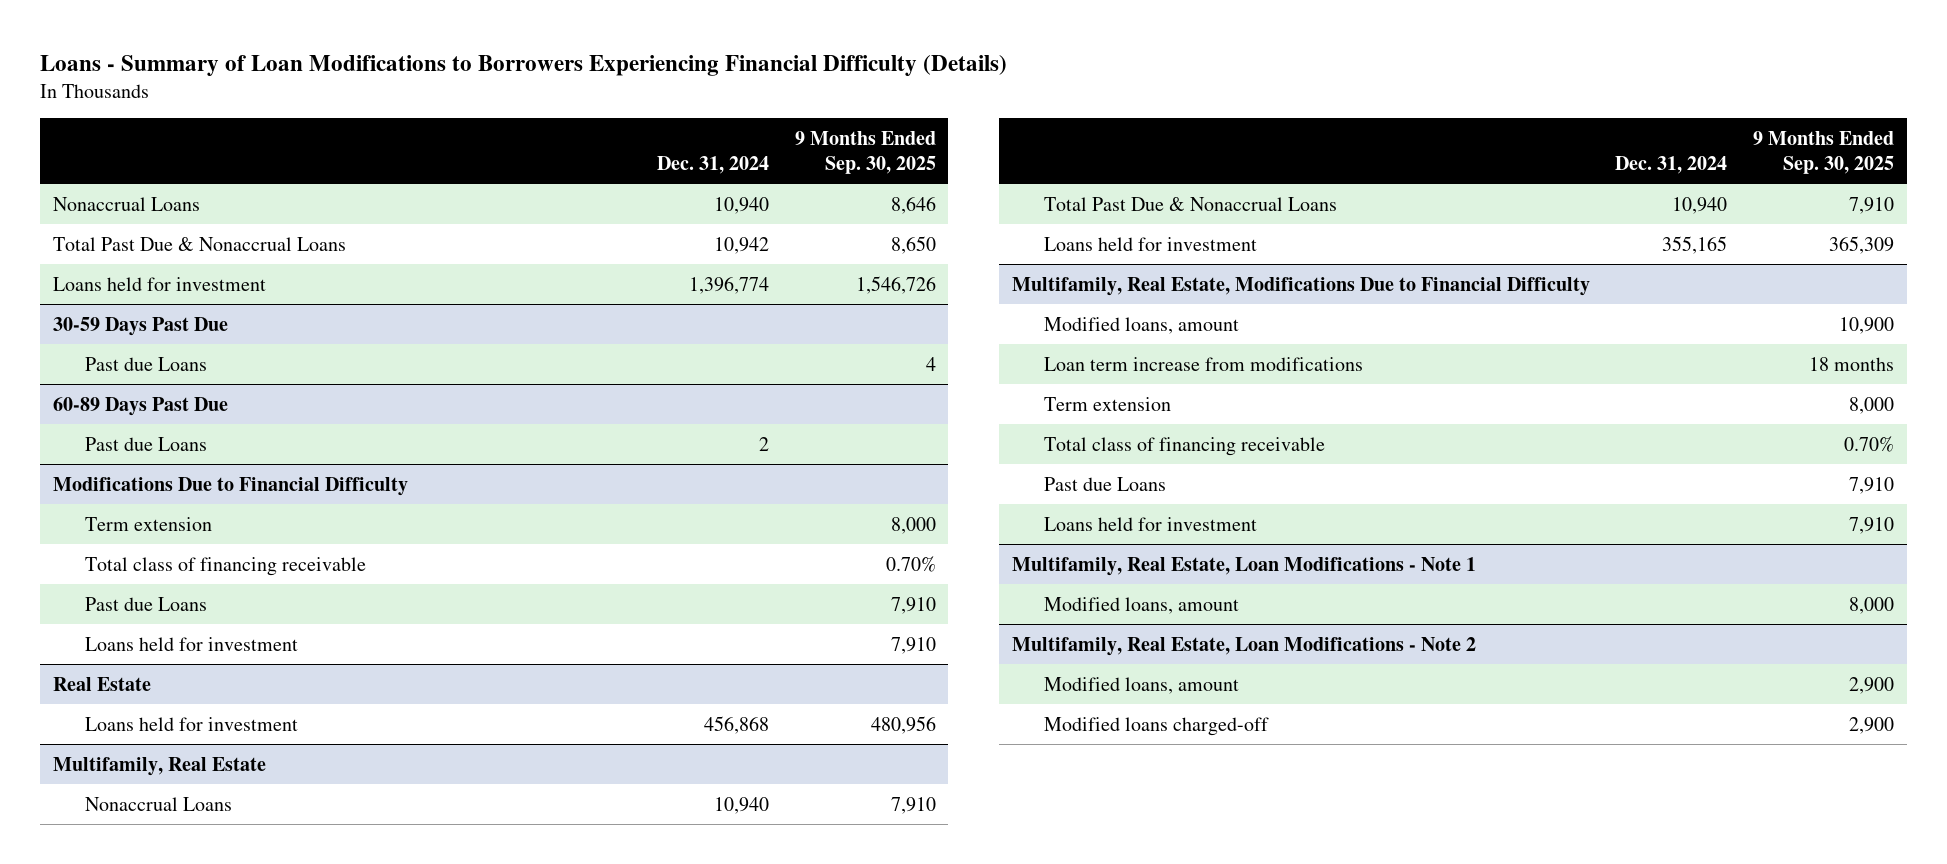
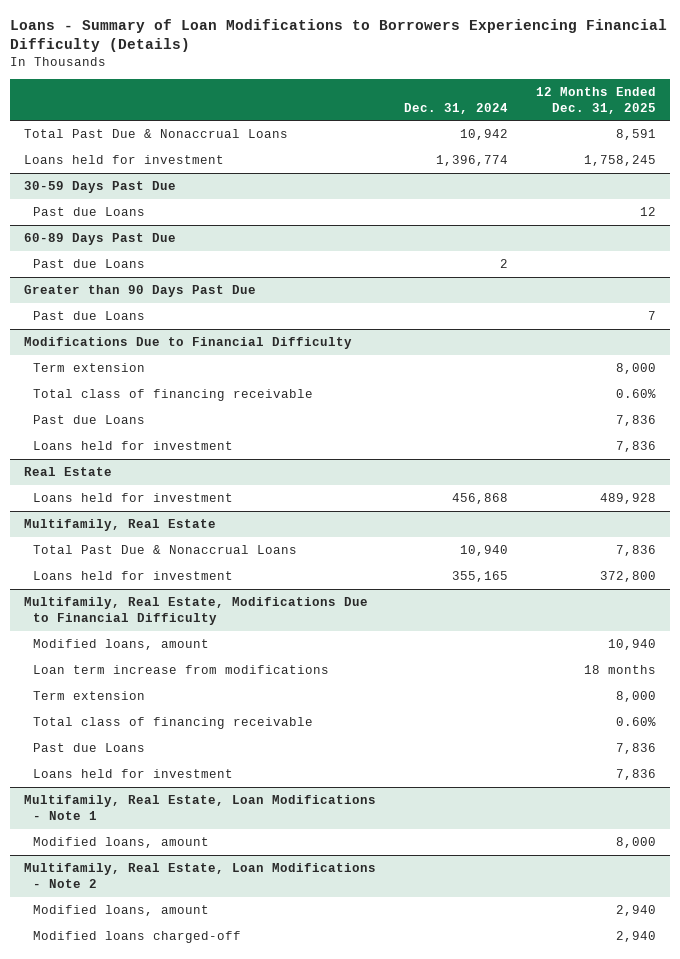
[794,130,936,174] 9 Months Ended Sep. 30, 2025 -> none
none -> [535,86,656,114] 12 Months Ended Dec. 31, 2025
[52,196,200,211] Nonaccrual Loans -> none
none -> [24,285,257,298] Greater than 90 Days Past Due
none -> [33,311,146,321] Past due Loans
[85,796,233,811] Nonaccrual Loans -> none

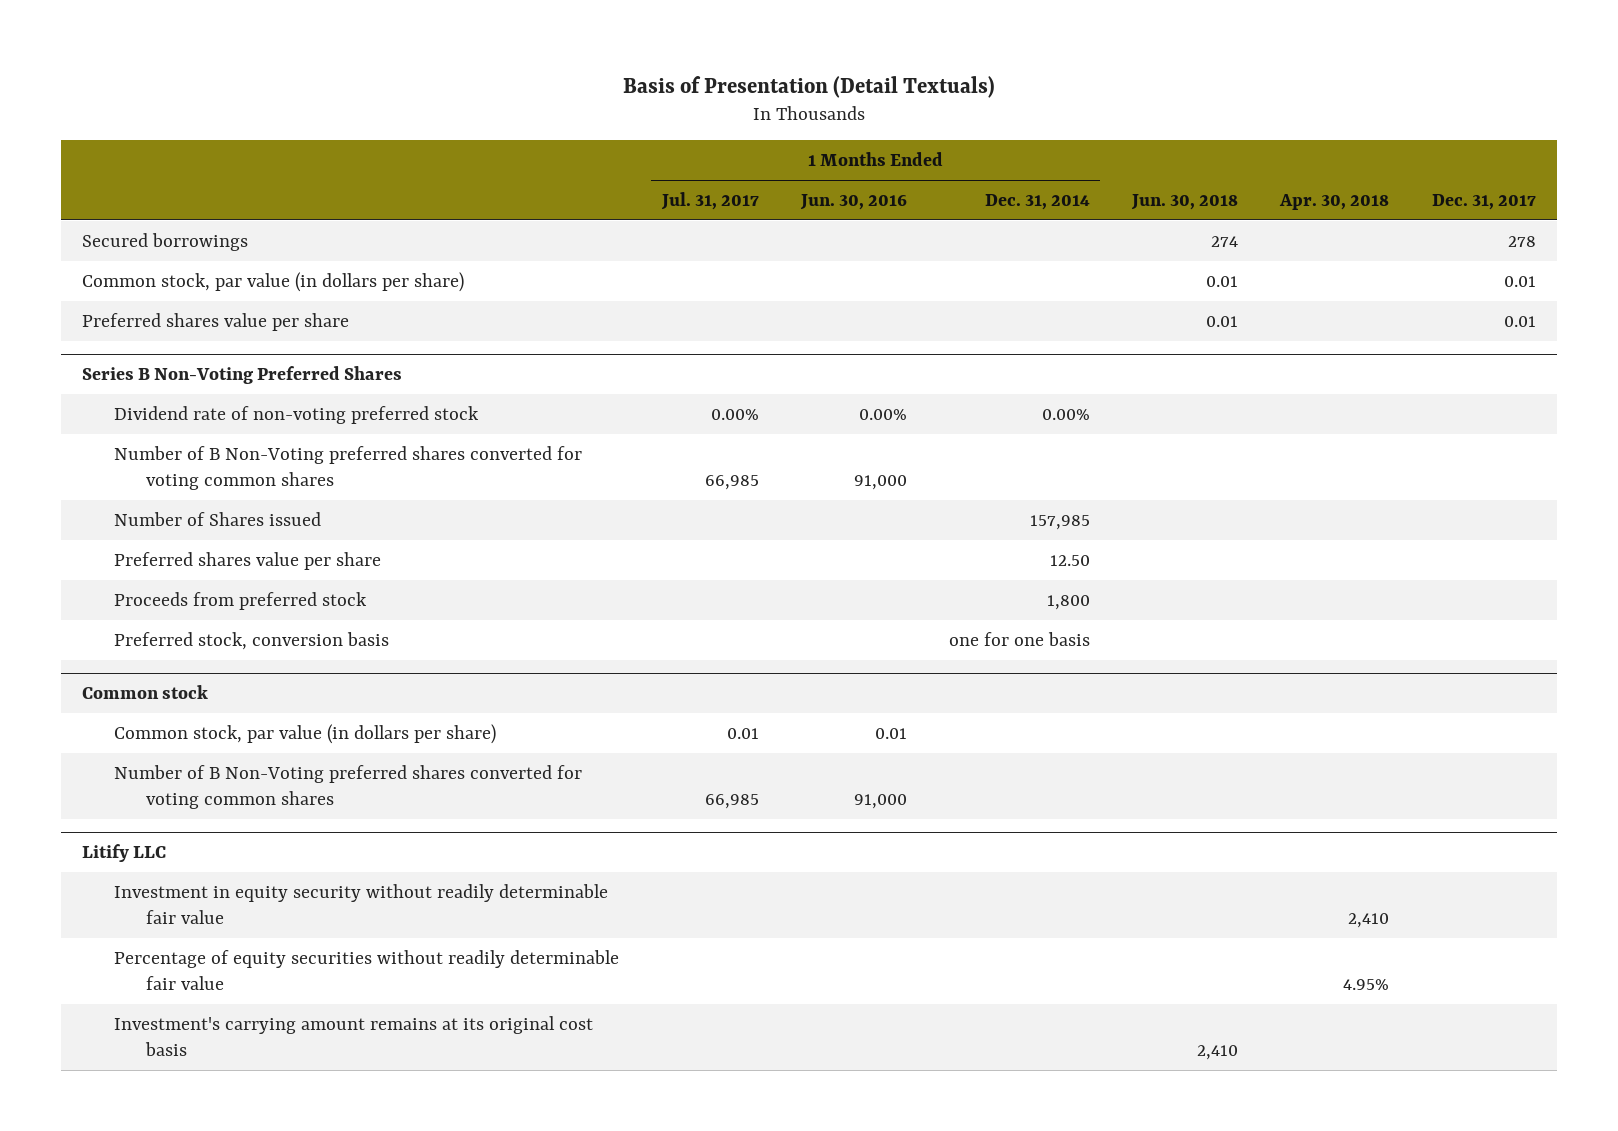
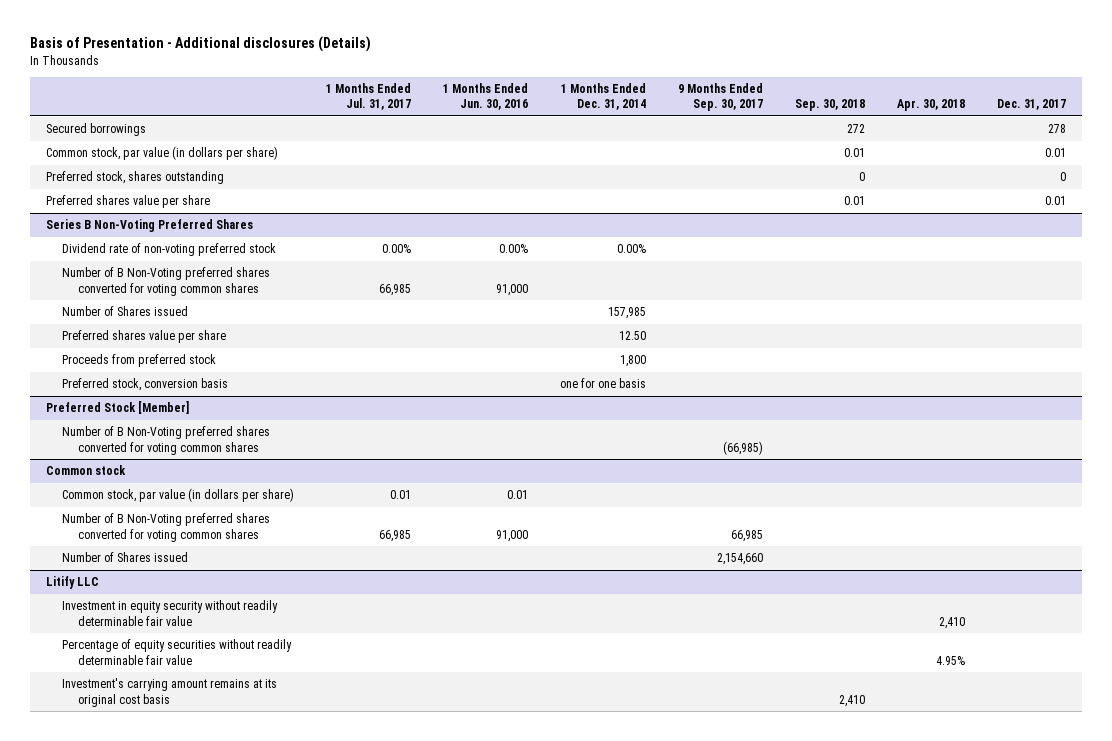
[622,75,995,98] Basis of Presentation (Detail Textuals) -> [29,36,371,53] Basis of Presentation - Additional disclosures (Details)
[1131,193,1239,210] Jun. 30, 2018 -> none
none -> [678,82,764,112] 9 Months Ended Sep. 30, 2017
none -> [794,99,865,112] Sep. 30, 2018
none -> [45,171,224,185] Preferred stock, shares outstanding
none -> [45,401,189,415] Preferred Stock [Member]
none -> [62,426,271,455] Number of B Non-Voting preferred shares converted for voting common shares
none -> [62,552,189,563] Number of Shares issued

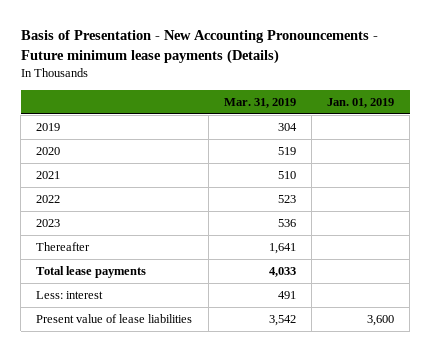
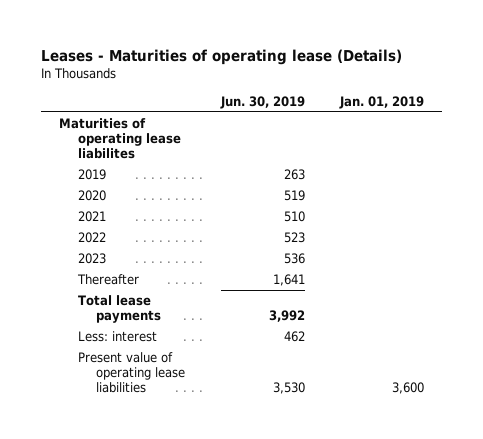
[20,30,378,64] Basis of Presentation - New Accounting Pronouncements - Future minimum lease payments (Details) -> [41,48,403,65] Leases - Maturities of operating lease (Details)
[223,97,296,108] Mar. 31, 2019 -> none
none -> [219,95,305,109] Jun. 30, 2019
none -> [58,118,181,159] Maturities of operating lease liabilites
[36,314,193,324] Present value of lease liabilities -> [77,352,186,393] Present value of operating lease liabilities

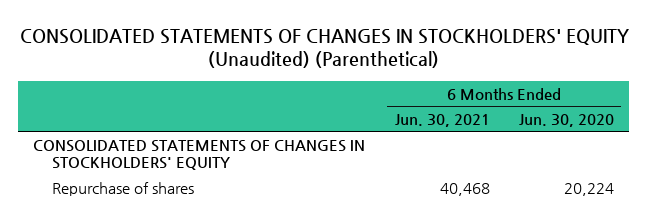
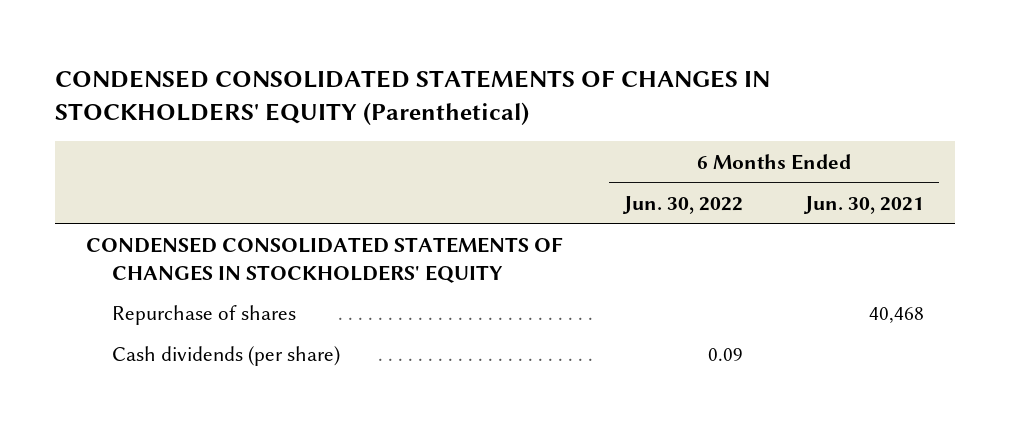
[19,28,629,69] CONSOLIDATED STATEMENTS OF CHANGES IN STOCKHOLDERS' EQUITY (Unaudited) (Parenthetical) -> [54,70,770,126] CONDENSED CONSOLIDATED STATEMENTS OF CHANGES IN STOCKHOLDERS' EQUITY (Parenthetical)
[519,114,615,128] Jun. 30, 2020 -> none
none -> [622,196,744,215] Jun. 30, 2022
[33,140,366,171] CONSOLIDATED STATEMENTS OF CHANGES IN STOCKHOLDERS' EQUITY -> [85,237,563,283] CONDENSED CONSOLIDATED STATEMENTS OF CHANGES IN STOCKHOLDERS' EQUITY
none -> [112,346,341,367] Cash dividends (per share)

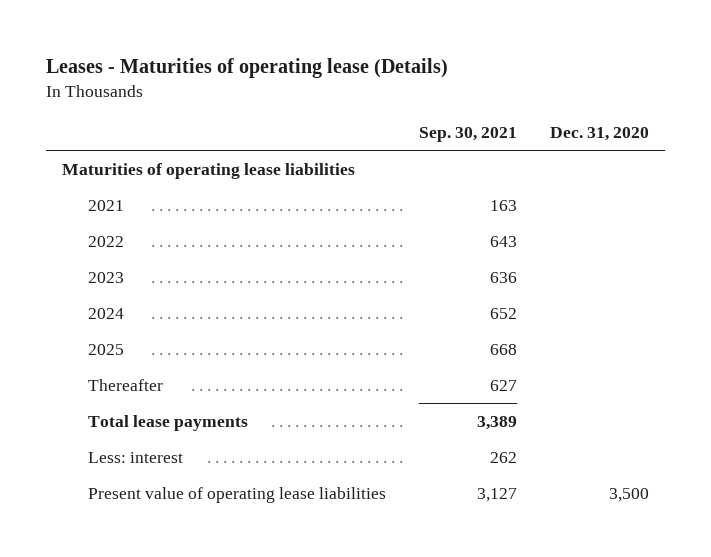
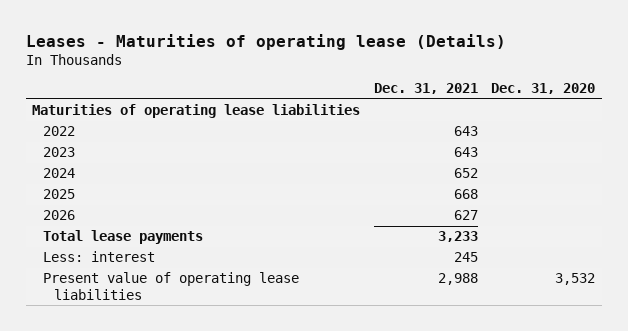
[419,127,518,143] Sep. 30, 2021 -> none
none -> [373,83,478,95] Dec. 31, 2021
[88,199,125,211] 2021 -> none
[88,378,164,391] Thereafter -> none
none -> [43,210,76,221] 2026
[608,487,649,502] 3,500 -> [555,273,596,286] 3,532

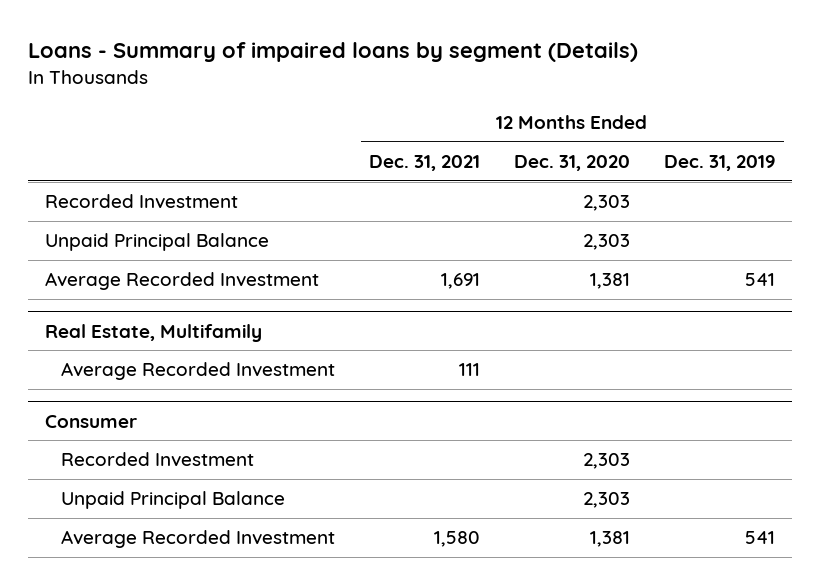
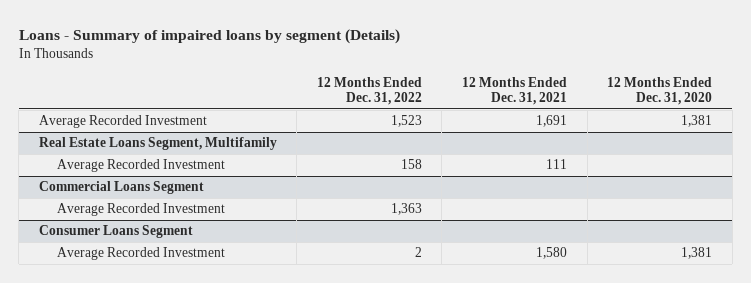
[664,155,776,172] Dec. 31, 2019 -> none
none -> [316,76,422,106] 12 Months Ended Dec. 31, 2022
[44,194,238,210] Recorded Investment -> none
[44,233,269,252] Unpaid Principal Balance -> none
[44,323,262,342] Real Estate, Multifamily -> [38,137,277,151] Real Estate Loans Segment, Multifamily
[61,452,255,468] Recorded Investment -> none
[61,491,286,510] Unpaid Principal Balance -> none
none -> [38,181,204,195] Commercial Loans Segment
none -> [57,203,226,217] Average Recorded Investment
[44,414,137,428] Consumer -> [38,225,193,239] Consumer Loans Segment

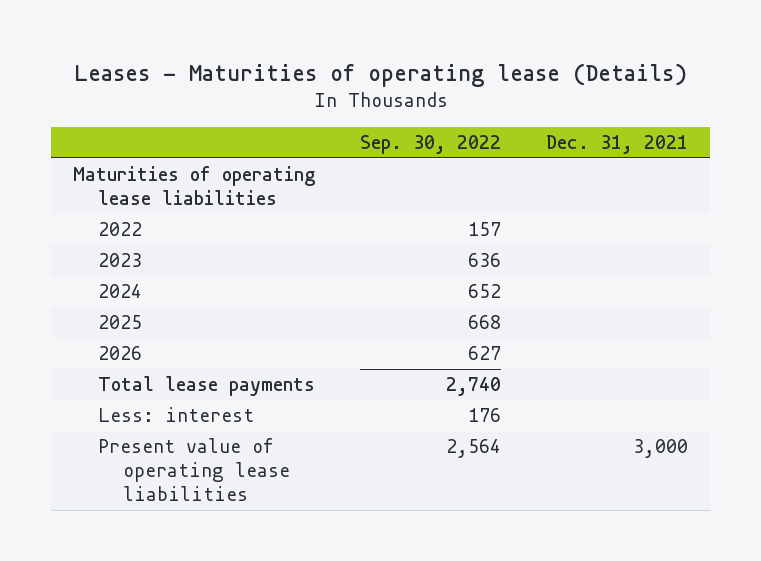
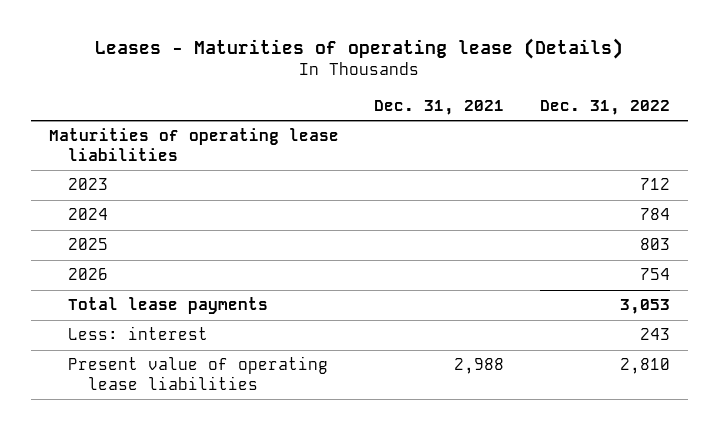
[360,135,502,155] Sep. 30, 2022 -> none
none -> [540,99,671,115] Dec. 31, 2022
[98,222,143,237] 2022 -> none
[632,439,688,459] 3,000 -> [454,358,505,375] 2,988

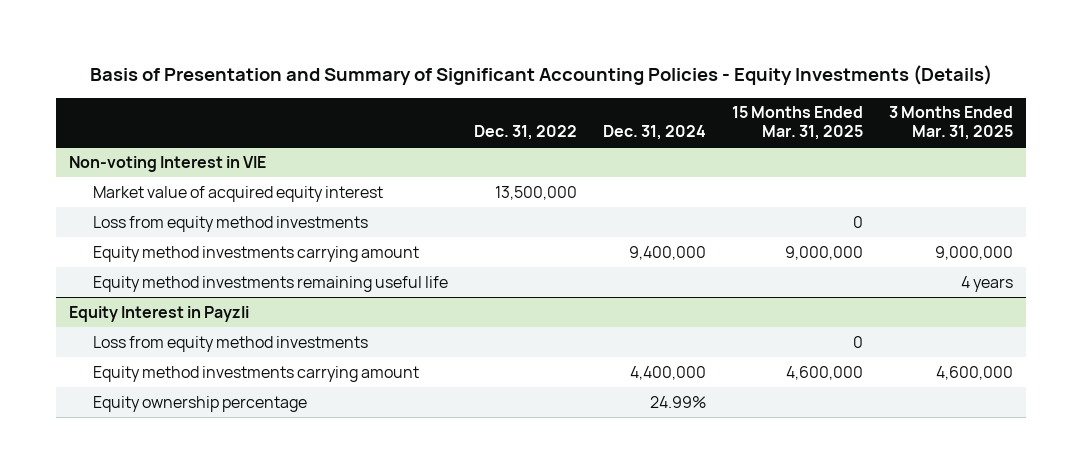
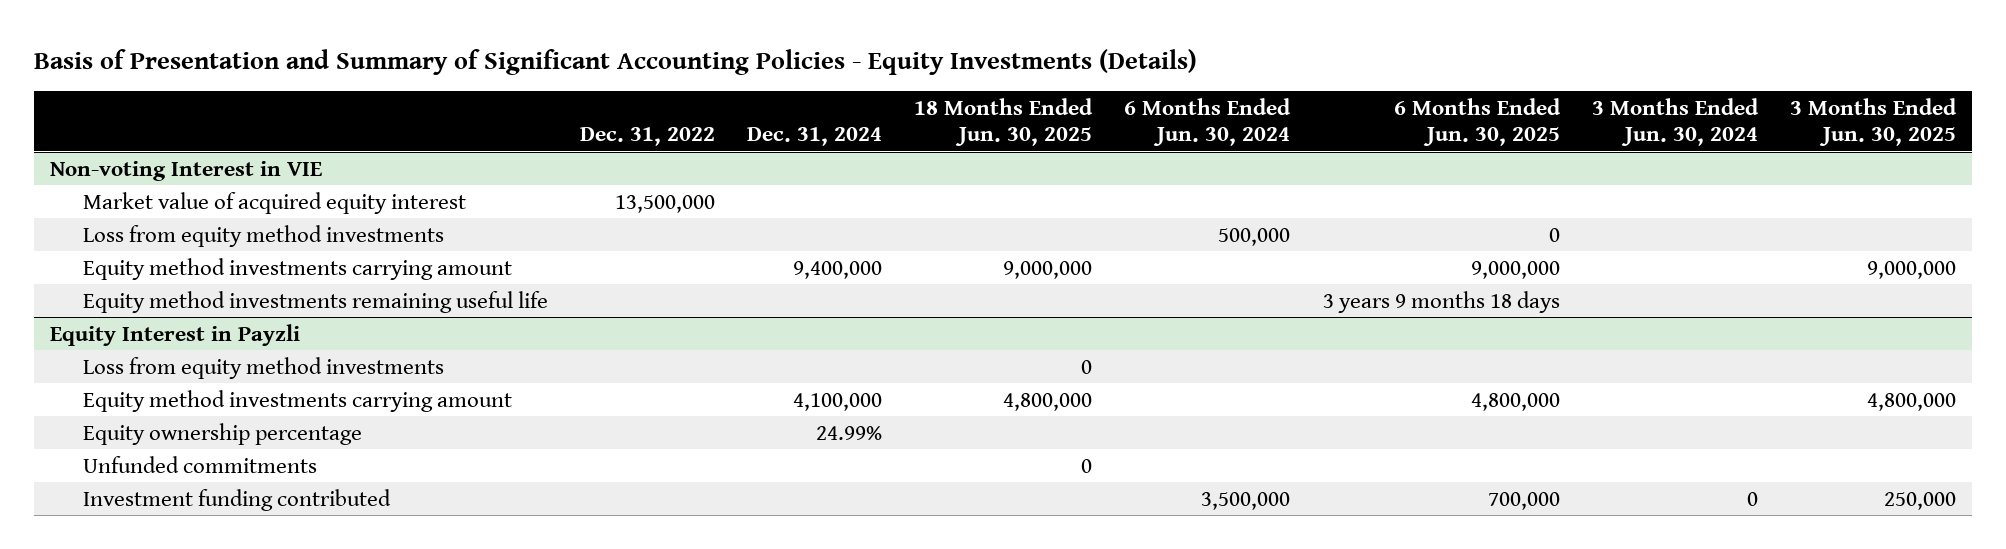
[732,106,864,141] 15 Months Ended Mar. 31, 2025 -> none
[889,106,1014,141] 3 Months Ended Mar. 31, 2025 -> none
none -> [914,97,1094,147] 18 Months Ended Jun. 30, 2025
none -> [1124,97,1292,147] 6 Months Ended Jun. 30, 2024
none -> [1393,97,1561,147] 6 Months Ended Jun. 30, 2025
none -> [1591,97,1759,147] 3 Months Ended Jun. 30, 2024
none -> [1790,97,1958,147] 3 Months Ended Jun. 30, 2025
[630,365,707,380] 4,400,000 -> [792,392,882,411] 4,100,000
none -> [82,455,317,473] Unfunded commitments
none -> [82,488,391,511] Investment funding contributed

